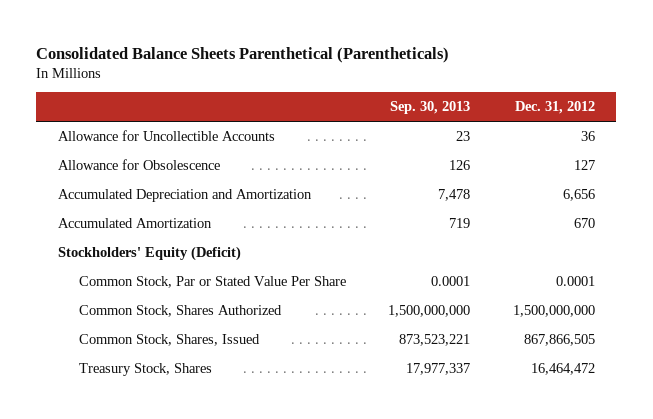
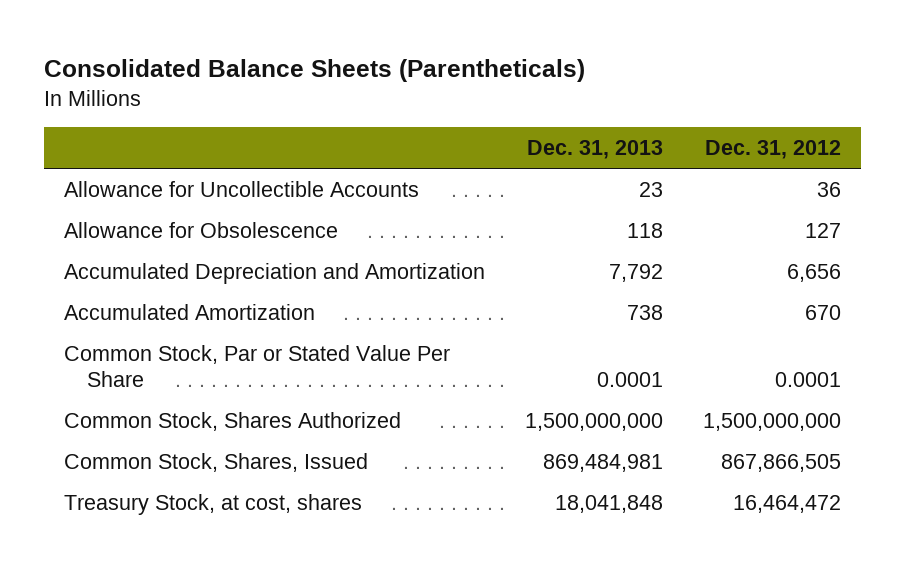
[36,46,450,63] Consolidated Balance Sheets Parenthetical (Parentheticals) -> [43,59,585,83] Consolidated Balance Sheets (Parentheticals)
[390,101,471,115] Sep. 30, 2013 -> none
none -> [527,140,664,160] Dec. 31, 2013
[57,246,241,262] Stockholders' Equity (Deficit) -> none
[78,363,212,377] Treasury Stock, Shares -> [63,493,362,515] Treasury Stock, at cost, shares

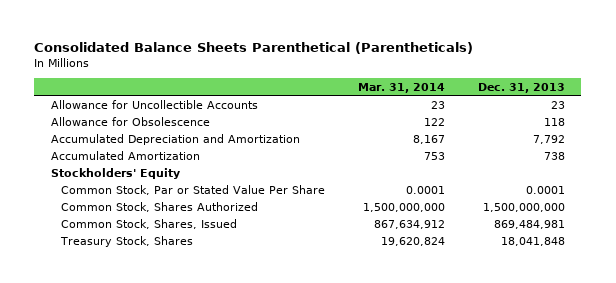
[43,59,585,83] Consolidated Balance Sheets (Parentheticals) -> [34,41,474,54] Consolidated Balance Sheets Parenthetical (Parentheticals)
[705,140,842,160] Dec. 31, 2012 -> none
none -> [357,82,445,93] Mar. 31, 2014
none -> [50,167,180,179] Stockholders' Equity
[63,493,362,515] Treasury Stock, at cost, shares -> [59,235,193,247] Treasury Stock, Shares

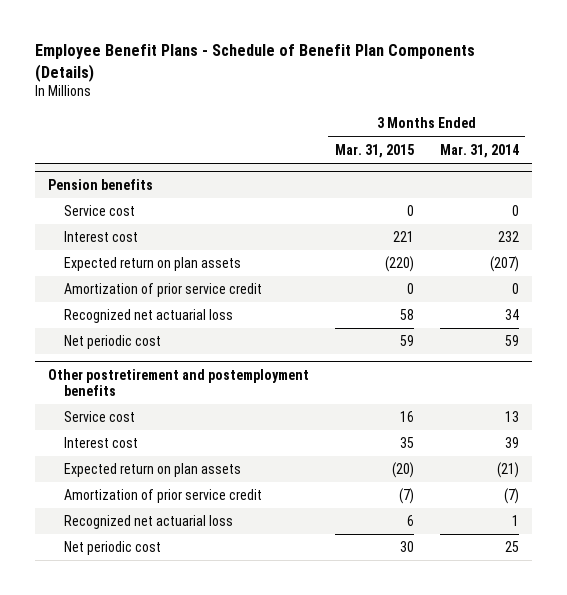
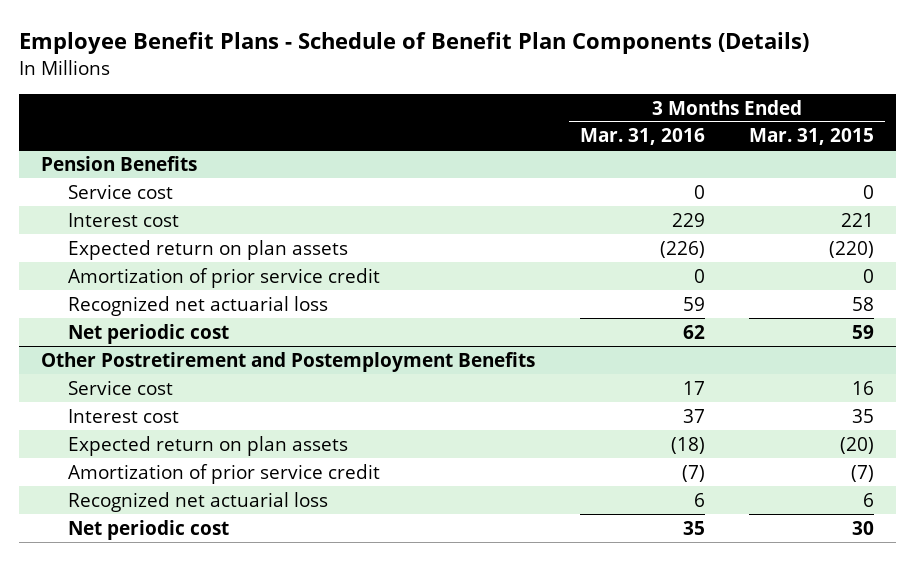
[439,143,519,158] Mar. 31, 2014 -> none
none -> [579,128,705,146] Mar. 31, 2016
[47,179,153,191] Pension benefits -> [41,155,198,171] Pension Benefits
[47,369,309,396] Other postretirement and postemployment benefits -> [41,351,536,372] Other Postretirement and Postemployment Benefits

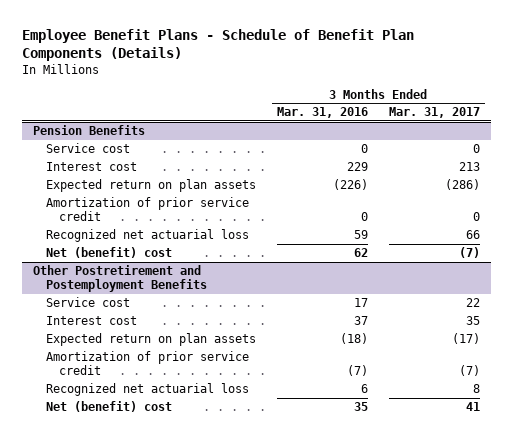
[749,128,875,146] Mar. 31, 2015 -> none
none -> [389,107,481,119] Mar. 31, 2017
[67,323,229,344] Net periodic cost -> [45,247,172,259] Net (benefit) cost
[67,519,229,540] Net periodic cost -> [45,401,172,413] Net (benefit) cost

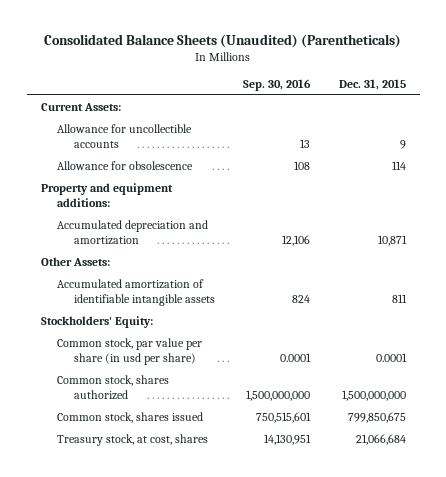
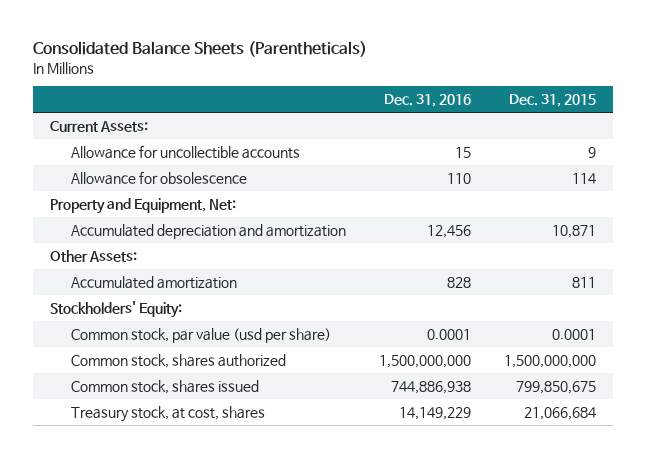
[44,34,402,49] Consolidated Balance Sheets (Unaudited) (Parentheticals) -> [33,41,368,58] Consolidated Balance Sheets (Parentheticals)
[243,78,312,91] Sep. 30, 2016 -> none
none -> [384,94,472,108] Dec. 31, 2016
[40,182,173,207] Property and equipment additions: -> [49,197,236,214] Property and Equipment, Net:
[57,278,215,306] Accumulated amortization of identifiable intangible assets -> [71,275,238,289] Accumulated amortization
[57,337,203,365] Common stock, par value per share (in usd per share) -> [71,327,332,343] Common stock, par value (usd per share)

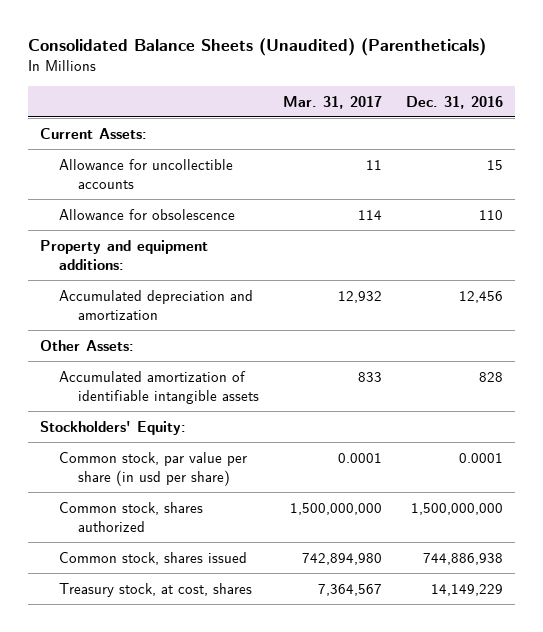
[33,41,368,58] Consolidated Balance Sheets (Parentheticals) -> [27,37,486,56] Consolidated Balance Sheets (Unaudited) (Parentheticals)
[509,94,597,108] Dec. 31, 2015 -> none
none -> [283,95,383,109] Mar. 31, 2017
[49,197,236,214] Property and Equipment, Net: -> [39,239,208,270] Property and equipment additions:
[71,275,238,289] Accumulated amortization -> [58,370,260,404] Accumulated amortization of identifiable intangible assets
[71,327,332,343] Common stock, par value (usd per share) -> [58,451,247,486] Common stock, par value per share (in usd per share)

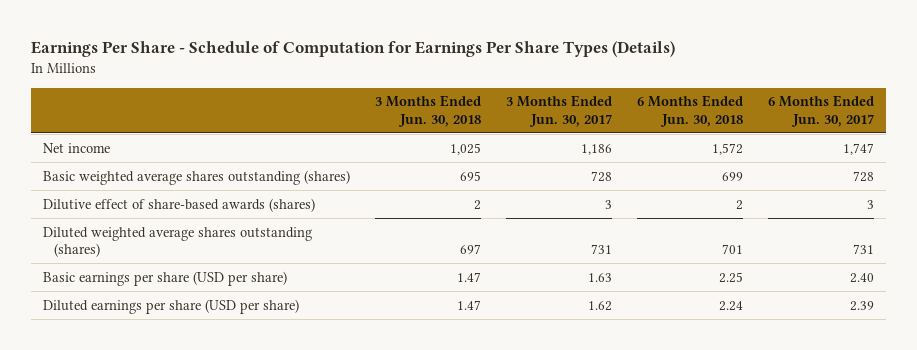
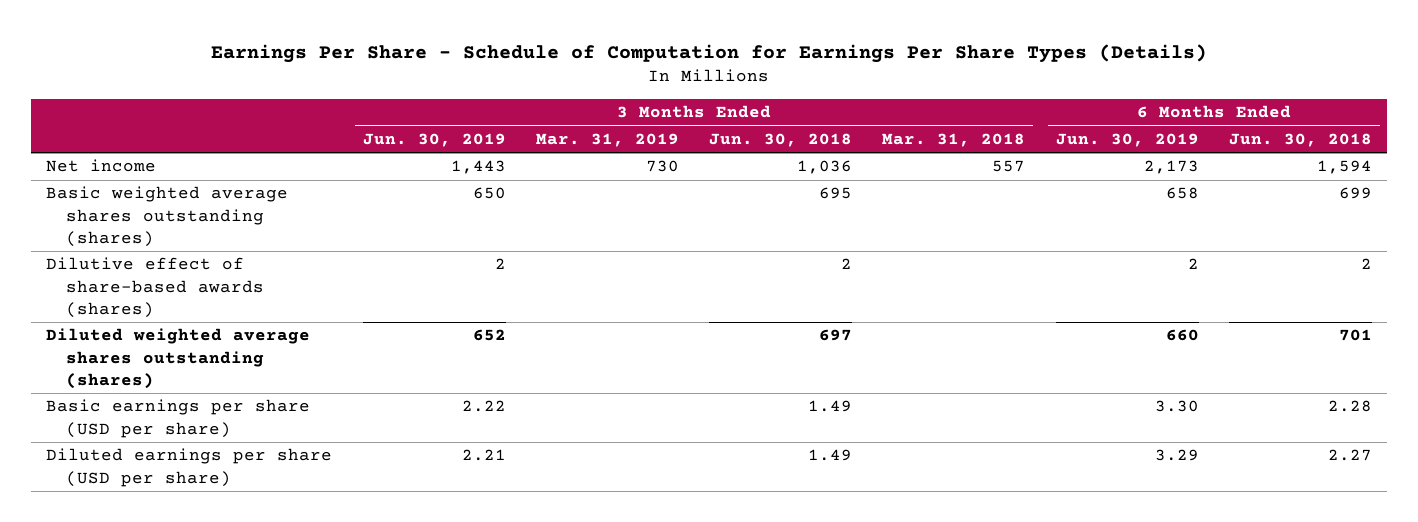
[505,95,612,127] 3 Months Ended Jun. 30, 2017 -> none
[767,95,874,127] 6 Months Ended Jun. 30, 2017 -> none
none -> [362,133,506,148] Jun. 30, 2019
none -> [535,133,679,148] Mar. 31, 2019
none -> [882,133,1026,148] Mar. 31, 2018
none -> [1055,133,1199,148] Jun. 30, 2019
[449,142,481,155] 1,025 -> [797,160,853,175] 1,036
[711,142,743,155] 1,572 -> [1317,160,1373,175] 1,594
[456,271,481,282] 1.47 -> [808,400,853,413] 1.49
[718,271,743,283] 2.25 -> [1328,400,1373,413] 2.28
[456,299,481,310] 1.47 -> [808,449,853,462] 1.49
[718,300,743,311] 2.24 -> [1328,449,1373,462] 2.27

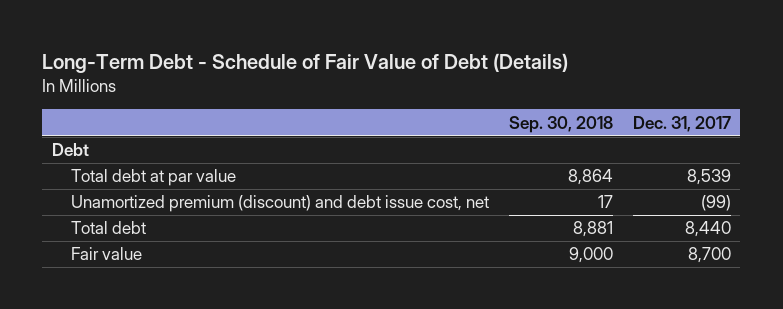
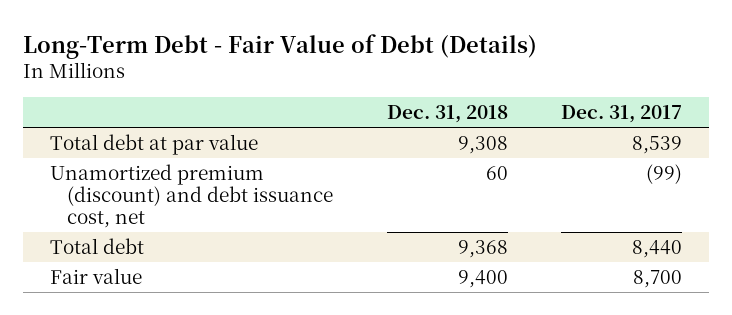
[42,53,569,74] Long-Term Debt - Schedule of Fair Value of Debt (Details) -> [23,33,538,59] Long-Term Debt - Fair Value of Debt (Details)
[508,115,613,133] Sep. 30, 2018 -> none
none -> [386,105,508,124] Dec. 31, 2018
[52,143,90,157] Debt -> none
[71,195,490,213] Unamortized premium (discount) and debt issue cost, net -> [49,163,334,229] Unamortized premium (discount) and debt issuance cost, net

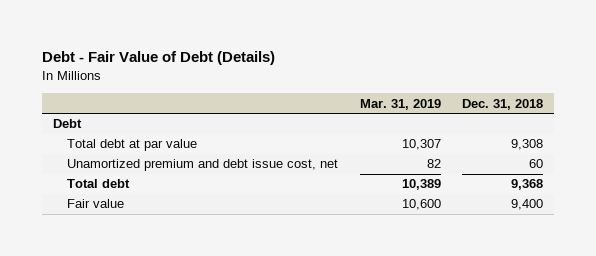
[23,33,538,59] Long-Term Debt - Fair Value of Debt (Details) -> [41,51,275,66] Debt - Fair Value of Debt (Details)
[561,105,683,124] Dec. 31, 2017 -> none
none -> [359,98,441,110] Mar. 31, 2019
none -> [52,119,82,129] Debt
[49,163,334,229] Unamortized premium (discount) and debt issuance cost, net -> [67,159,339,172] Unamortized premium and debt issue cost, net

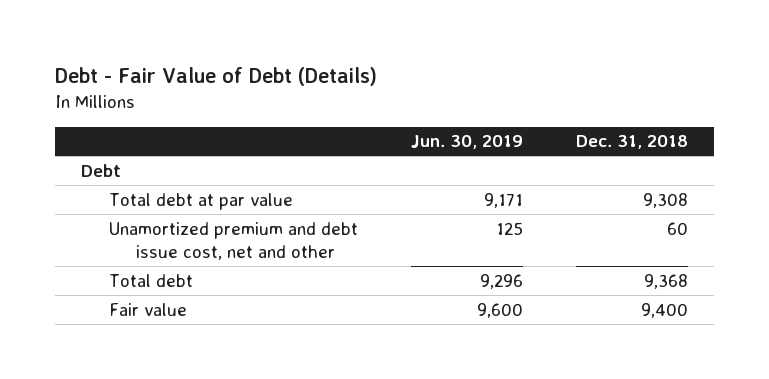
[359,98,441,110] Mar. 31, 2019 -> none
none -> [410,135,523,150] Jun. 30, 2019
[67,159,339,172] Unamortized premium and debt issue cost, net -> [108,221,358,260] Unamortized premium and debt issue cost, net and other

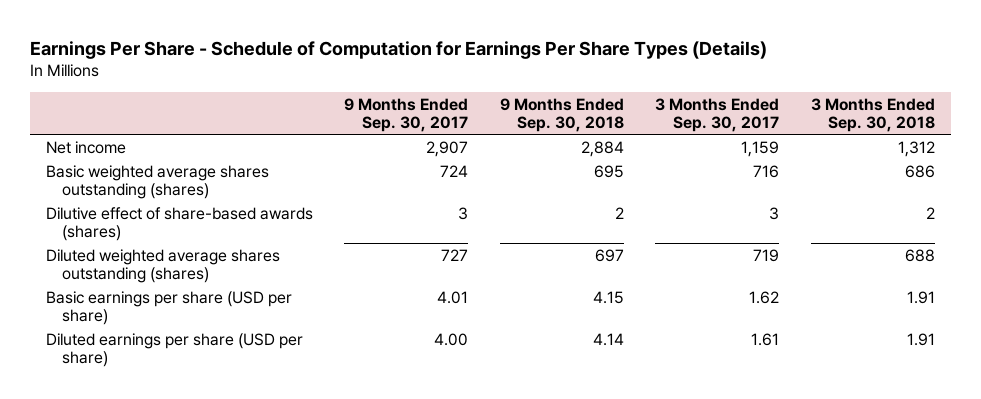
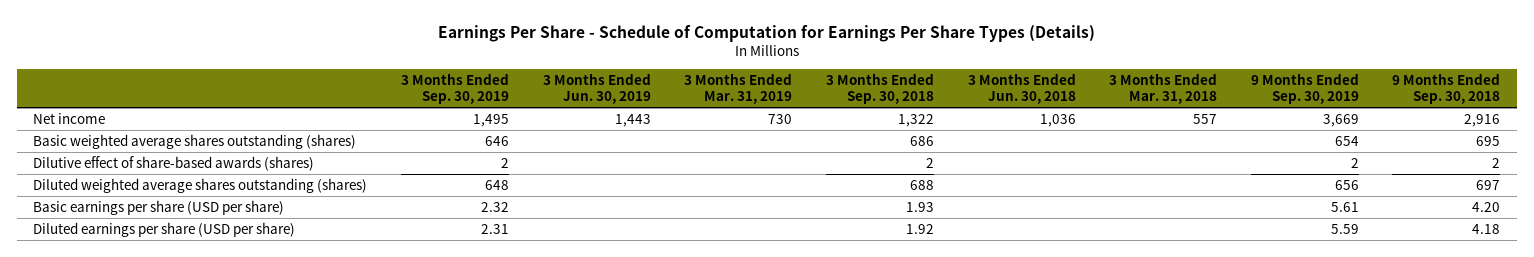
[344,97,469,133] 9 Months Ended Sep. 30, 2017 -> none
[655,97,780,133] 3 Months Ended Sep. 30, 2017 -> none
none -> [401,73,510,105] 3 Months Ended Sep. 30, 2019
none -> [542,73,651,105] 3 Months Ended Jun. 30, 2019
none -> [684,73,793,105] 3 Months Ended Mar. 31, 2019
none -> [967,73,1076,105] 3 Months Ended Jun. 30, 2018
none -> [1109,73,1218,105] 3 Months Ended Mar. 31, 2018
none -> [1250,73,1359,105] 9 Months Ended Sep. 30, 2019
[580,140,624,157] 2,884 -> [1464,113,1501,127] 2,916
[897,140,935,157] 1,312 -> [897,113,934,127] 1,322
[592,290,624,304] 4.15 -> [1472,201,1501,212] 4.20
[906,290,935,304] 1.91 -> [905,201,934,212] 1.93
[592,332,624,346] 4.14 -> [1472,223,1501,234] 4.18
[906,332,935,346] 1.91 -> [905,223,934,234] 1.92

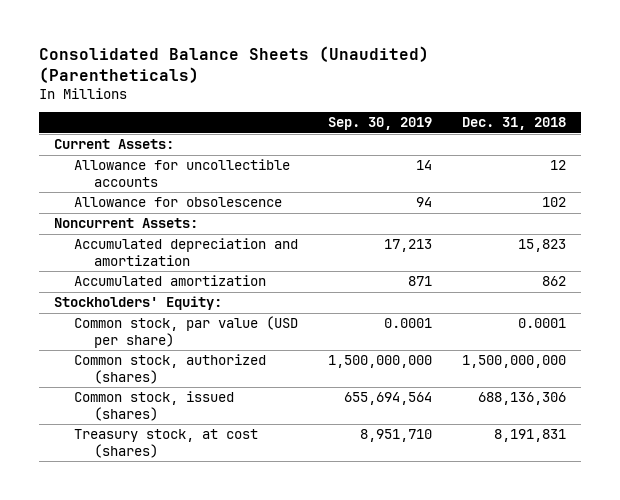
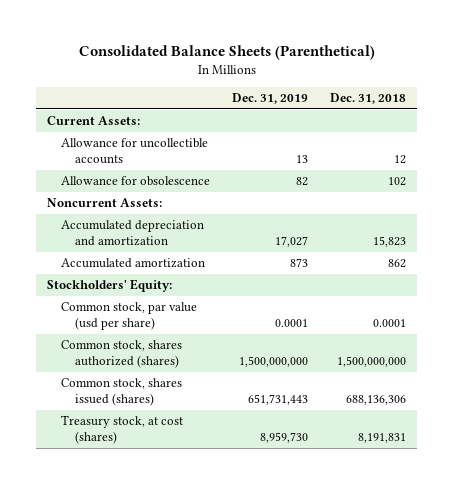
[38,45,429,83] Consolidated Balance Sheets (Unaudited) (Parentheticals) -> [78,45,375,61] Consolidated Balance Sheets (Parenthetical)
[327,117,432,131] Sep. 30, 2019 -> none
none -> [231,93,308,105] Dec. 31, 2019
[73,316,298,348] Common stock, par value (USD per share) -> [60,302,197,330] Common stock, par value (usd per share)
[73,354,266,384] Common stock, authorized (shares) -> [60,340,182,368] Common stock, shares authorized (shares)
[73,391,234,421] Common stock, issued (shares) -> [60,378,182,406] Common stock, shares issued (shares)

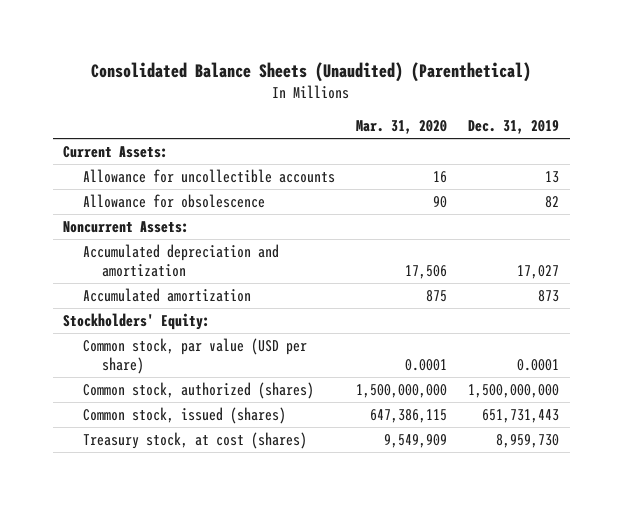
[78,45,375,61] Consolidated Balance Sheets (Parenthetical) -> [91,61,532,82] Consolidated Balance Sheets (Unaudited) (Parenthetical)
[330,93,407,105] Dec. 31, 2018 -> none
none -> [355,120,447,135] Mar. 31, 2020
[60,302,197,330] Common stock, par value (usd per share) -> [82,337,307,375] Common stock, par value (USD per share)
[60,340,182,368] Common stock, shares authorized (shares) -> [82,381,314,399] Common stock, authorized (shares)
[60,378,182,406] Common stock, shares issued (shares) -> [82,406,286,424] Common stock, issued (shares)

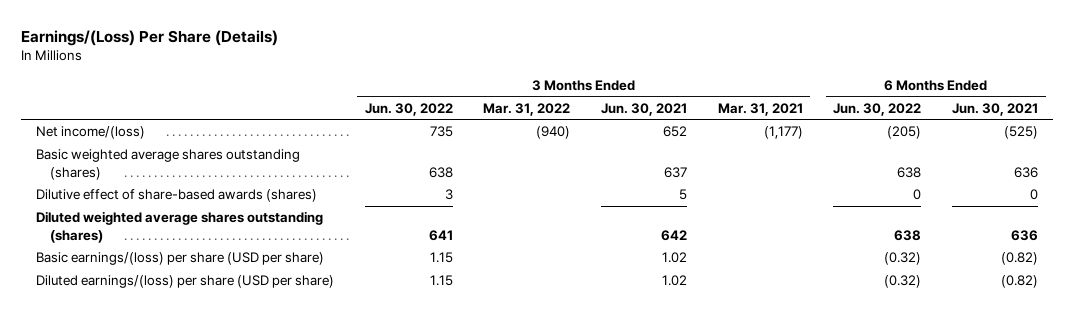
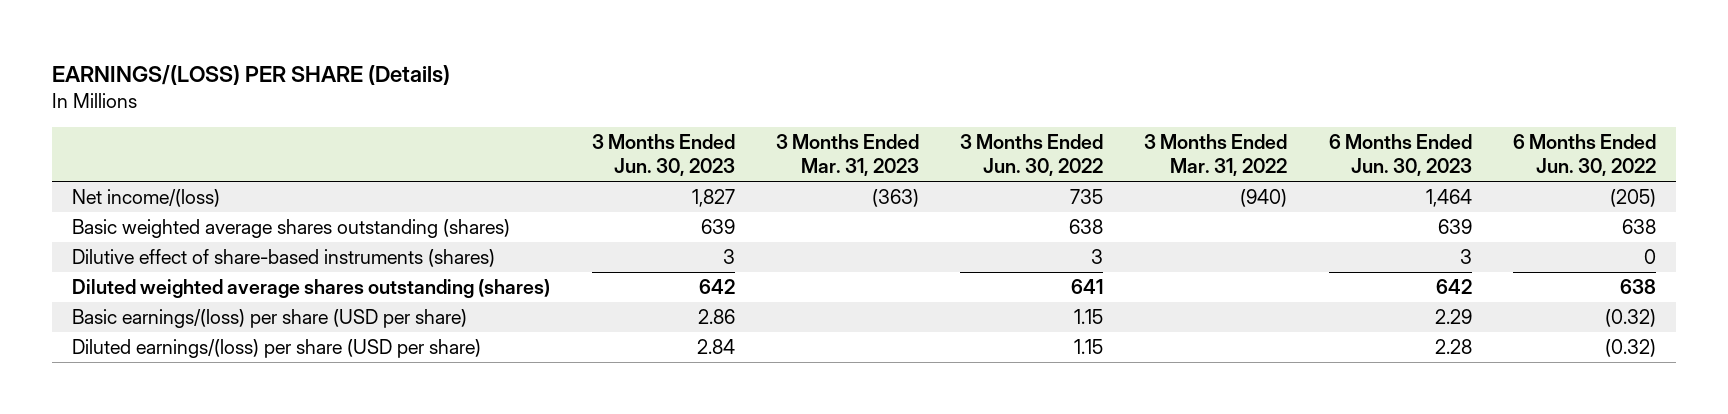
[20,29,278,46] Earnings/(Loss) Per Share (Details) -> [51,64,450,85] EARNINGS/(LOSS) PER SHARE (Details)
[600,102,687,116] Jun. 30, 2021 -> none
[717,102,803,116] Mar. 31, 2021 -> none
[952,102,1039,116] Jun. 30, 2021 -> none
none -> [591,134,735,176] 3 Months Ended Jun. 30, 2023
none -> [775,134,919,176] 3 Months Ended Mar. 31, 2023
none -> [1328,134,1472,176] 6 Months Ended Jun. 30, 2023
[35,189,317,203] Dilutive effect of share-based awards (shares) -> [72,249,496,268] Dilutive effect of share-based instruments (shares)

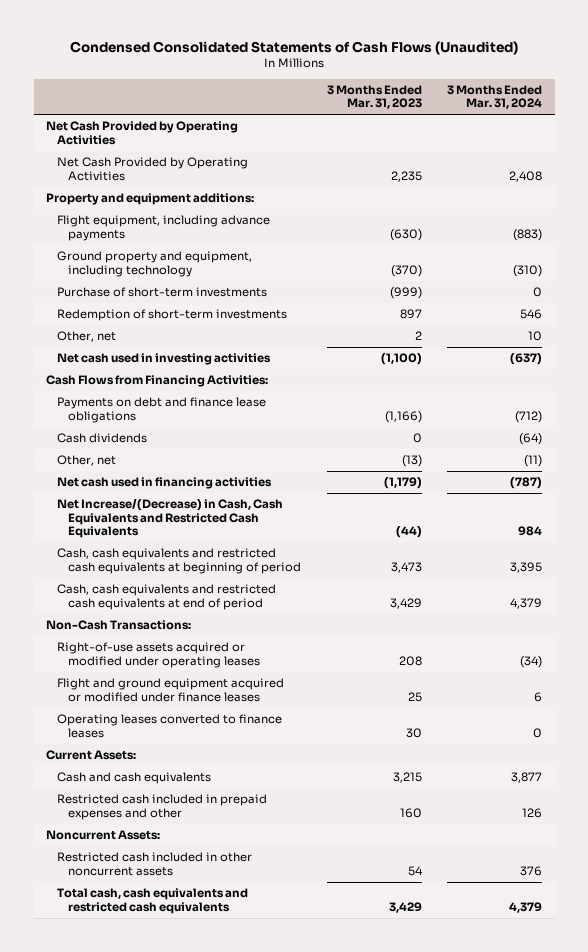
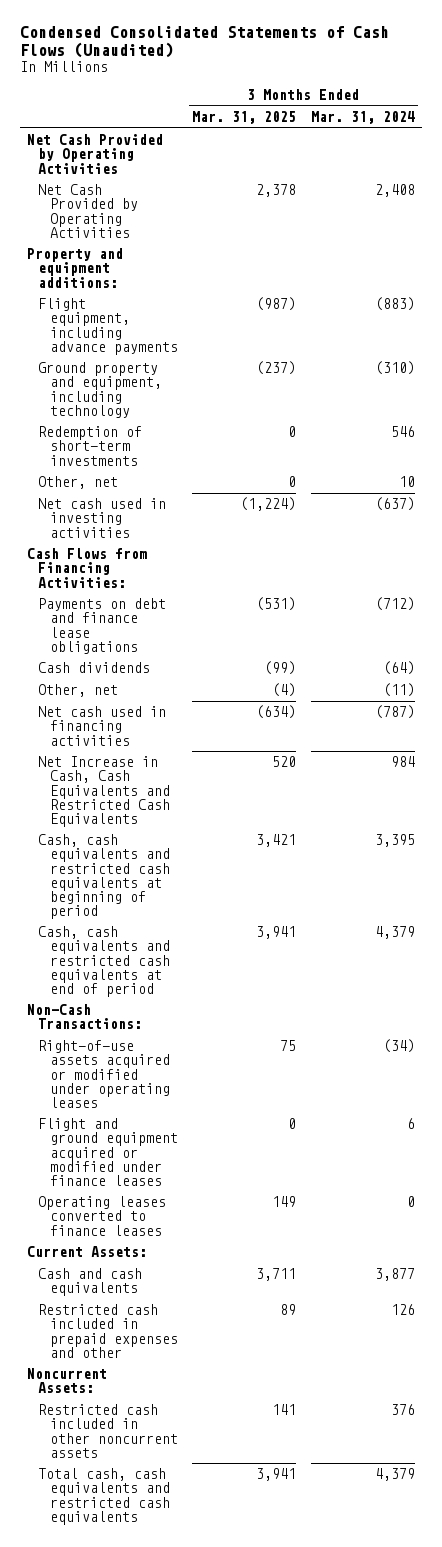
[326,84,422,110] 3 Months Ended Mar. 31, 2023 -> none
none -> [192,111,297,125] Mar. 31, 2025
[57,287,268,298] Purchase of short-term investments -> none
[57,499,284,539] Net Increase/(Decrease) in Cash, Cash Equivalents and Restricted Cash Equivalents -> [38,756,171,827] Net Increase in Cash, Cash Equivalents and Restricted Cash Equivalents

